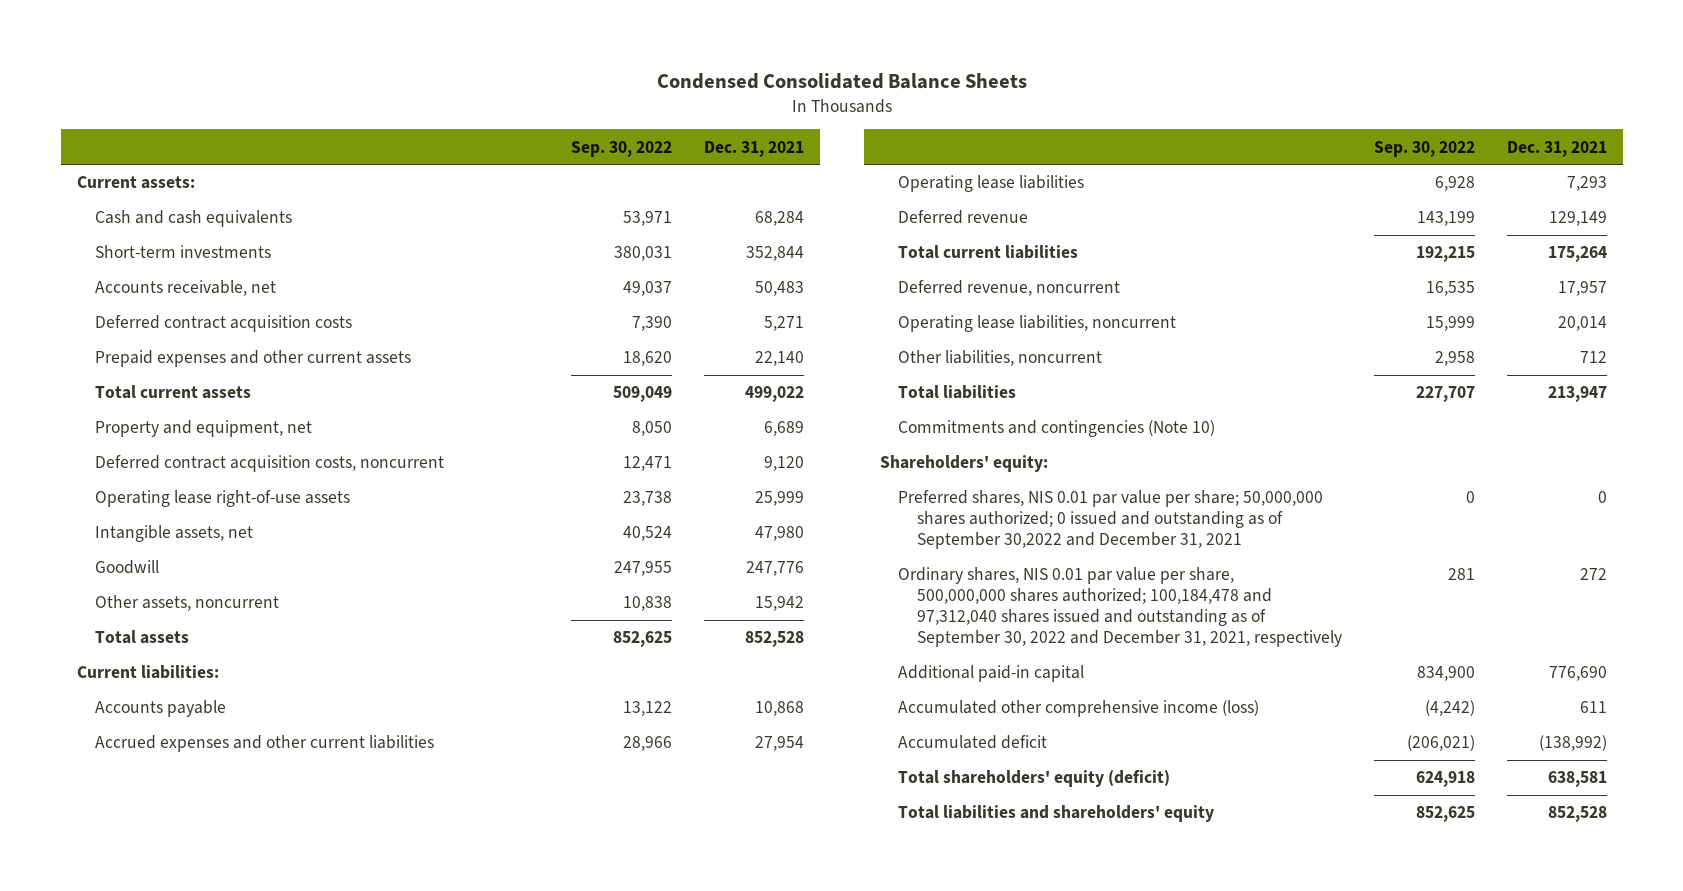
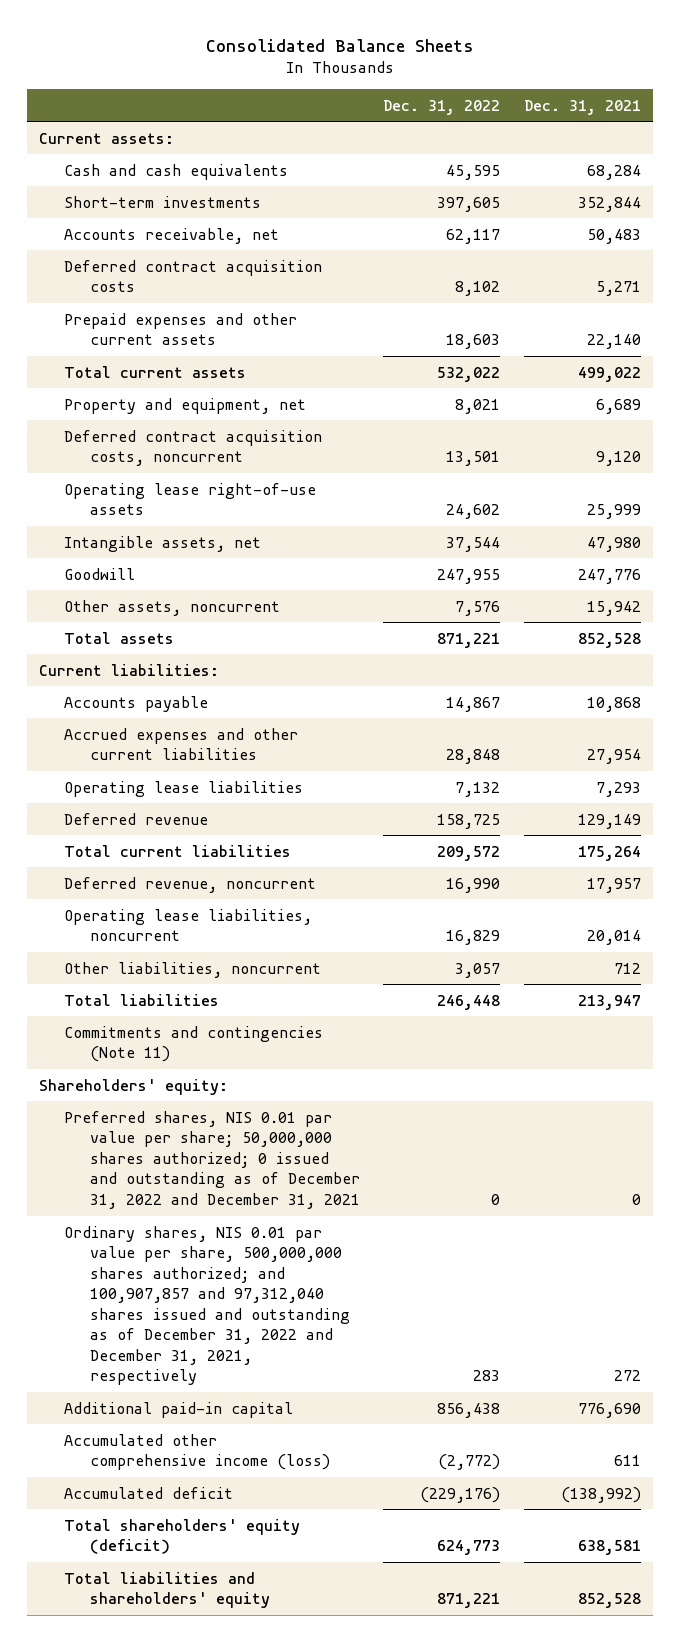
[656,72,1027,89] Condensed Consolidated Balance Sheets -> [205,38,474,52] Consolidated Balance Sheets
[570,140,672,157] Sep. 30, 2022 -> none
none -> [383,99,501,115] Dec. 31, 2022
[898,420,1216,438] Commitments and contingencies (Note 10) -> [64,1025,324,1063] Commitments and contingencies (Note 11)
[898,490,1324,550] Preferred shares, NIS 0.01 par value per share; 50,000,000 shares authorized; 0 issued and outstanding as of September 30,2022 and December 31, 2021 -> [64,1110,360,1209] Preferred shares, NIS 0.01 par value per share; 50,000,000 shares authorized; 0 issued and outstanding as of December 31, 2022 and December 31, 2021
[898,567,1342,648] Ordinary shares, NIS 0.01 par value per share, 500,000,000 shares authorized; 100,184,478 and 97,312,040 shares issued and outstanding as of September 30, 2022 and December 31, 2021, respectively -> [64,1225,350,1386] Ordinary shares, NIS 0.01 par value per share, 500,000,000 shares authorized; and 100,907,857 and 97,312,040 shares issued and outstanding as of December 31, 2022 and December 31, 2021, respectively

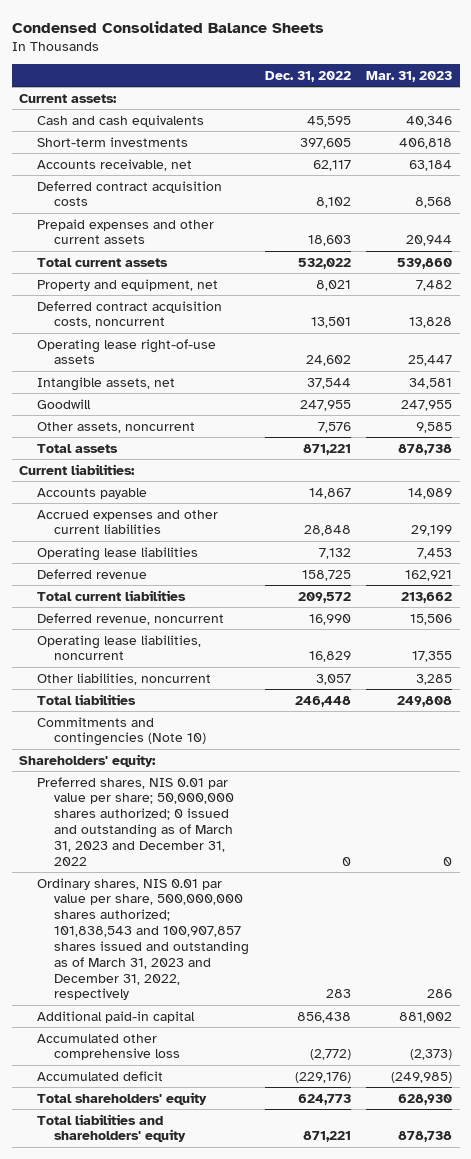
[205,38,474,52] Consolidated Balance Sheets -> [11,20,324,33] Condensed Consolidated Balance Sheets
[523,99,641,115] Dec. 31, 2021 -> none
none -> [366,70,453,82] Mar. 31, 2023
[64,1025,324,1063] Commitments and contingencies (Note 11) -> [36,716,207,747] Commitments and contingencies (Note 10)
[64,1110,360,1209] Preferred shares, NIS 0.01 par value per share; 50,000,000 shares authorized; 0 issued and outstanding as of December 31, 2022 and December 31, 2021 -> [36,776,235,866] Preferred shares, NIS 0.01 par value per share; 50,000,000 shares authorized; 0 issued and outstanding as of March 31, 2023 and December 31, 2022
[64,1225,350,1386] Ordinary shares, NIS 0.01 par value per share, 500,000,000 shares authorized; and 100,907,857 and 97,312,040 shares issued and outstanding as of December 31, 2022 and December 31, 2021, respectively -> [36,877,250,1001] Ordinary shares, NIS 0.01 par value per share, 500,000,000 shares authorized; 101,838,543 and 100,907,857 shares issued and outstanding as of March 31, 2023 and December 31, 2022, respectively
[64,1433,330,1471] Accumulated other comprehensive income (loss) -> [36,1033,181,1061] Accumulated other comprehensive loss
[64,1518,301,1555] Total shareholders' equity (deficit) -> [36,1091,207,1105] Total shareholders' equity

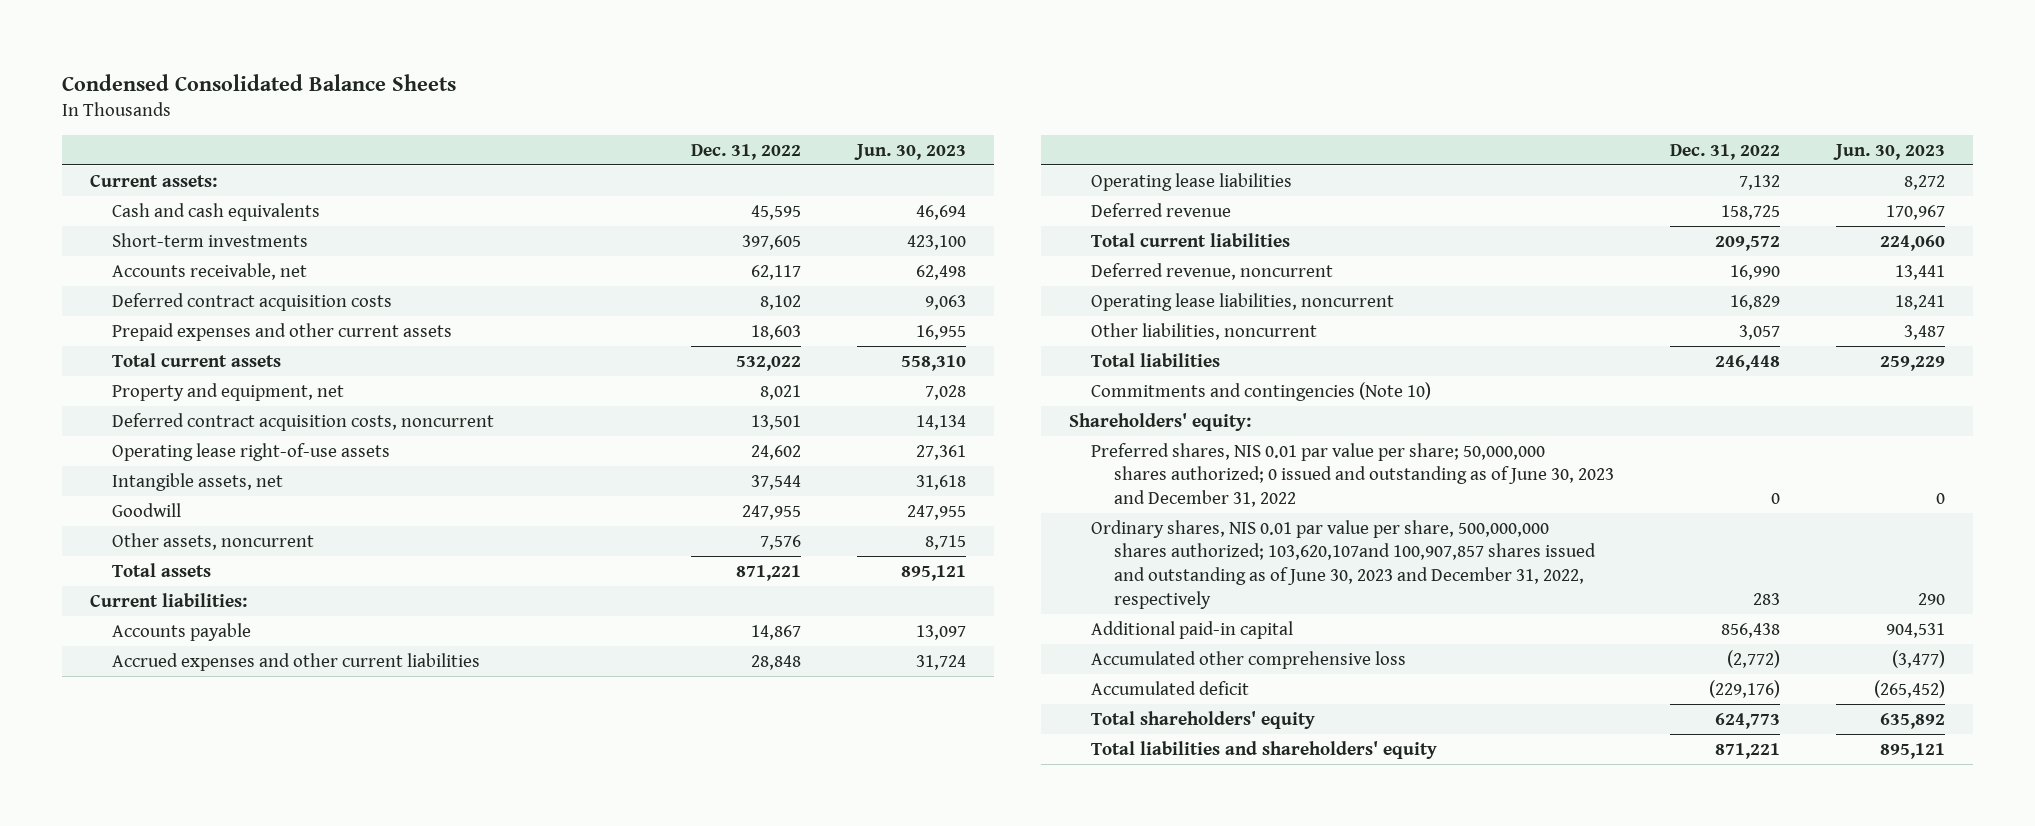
[366,70,453,82] Mar. 31, 2023 -> none
none -> [853,143,966,160] Jun. 30, 2023
[36,776,235,866] Preferred shares, NIS 0.01 par value per share; 50,000,000 shares authorized; 0 issued and outstanding as of March 31, 2023 and December 31, 2022 -> [1091,442,1614,508] Preferred shares, NIS 0.01 par value per share; 50,000,000 shares authorized; 0 issued and outstanding as of June 30, 2023 and December 31, 2022
[36,877,250,1001] Ordinary shares, NIS 0.01 par value per share, 500,000,000 shares authorized; 101,838,543 and 100,907,857 shares issued and outstanding as of March 31, 2023 and December 31, 2022, respectively -> [1091,519,1596,609] Ordinary shares, NIS 0.01 par value per share, 500,000,000 shares authorized; 103,620,107and 100,907,857 shares issued and outstanding as of June 30, 2023 and December 31, 2022, respectively

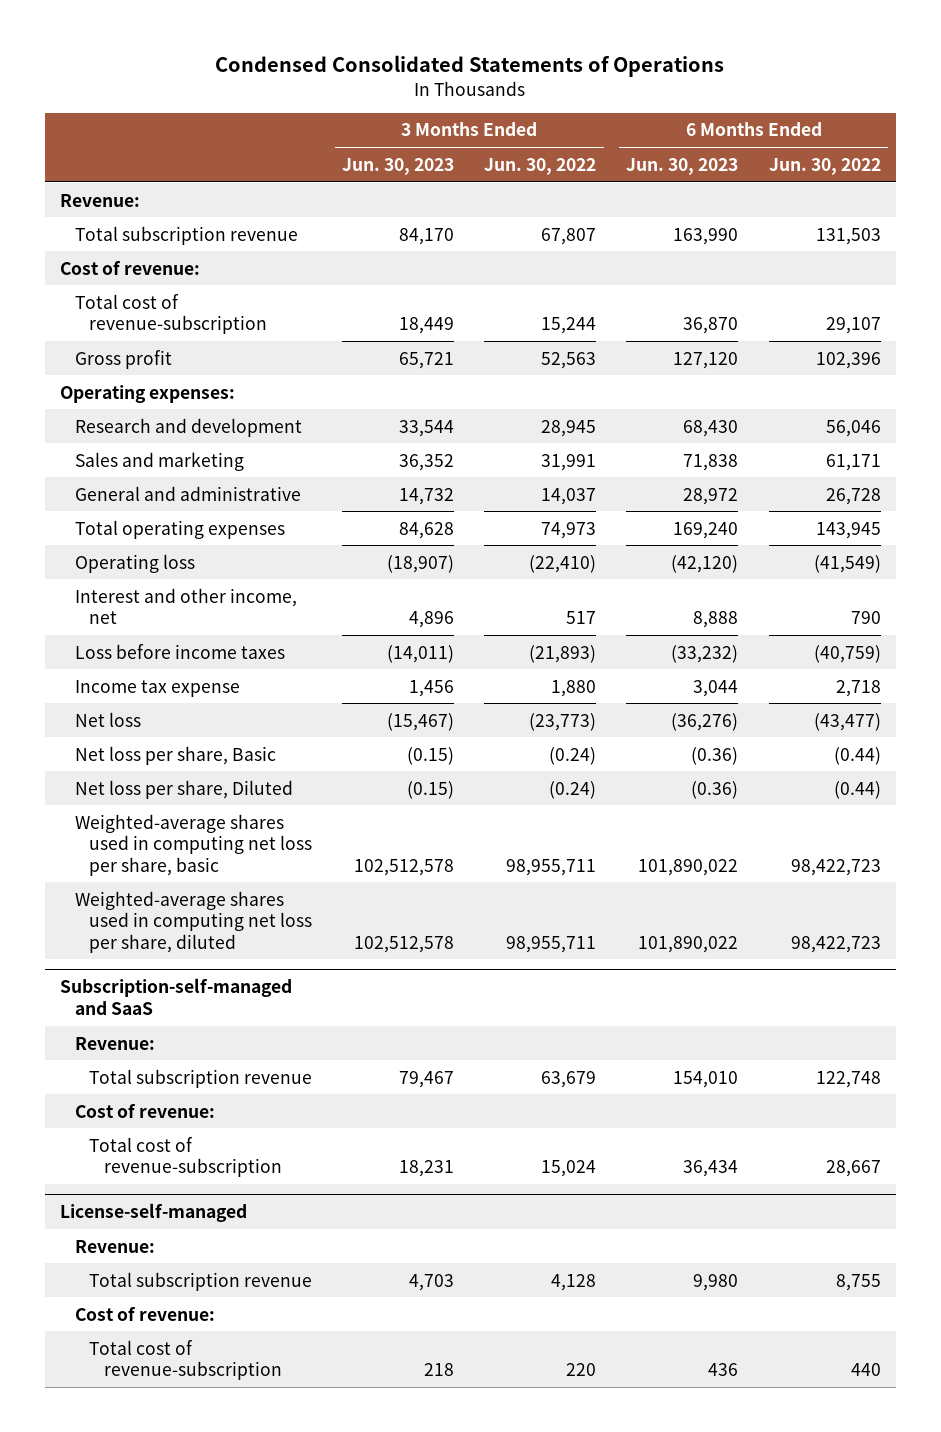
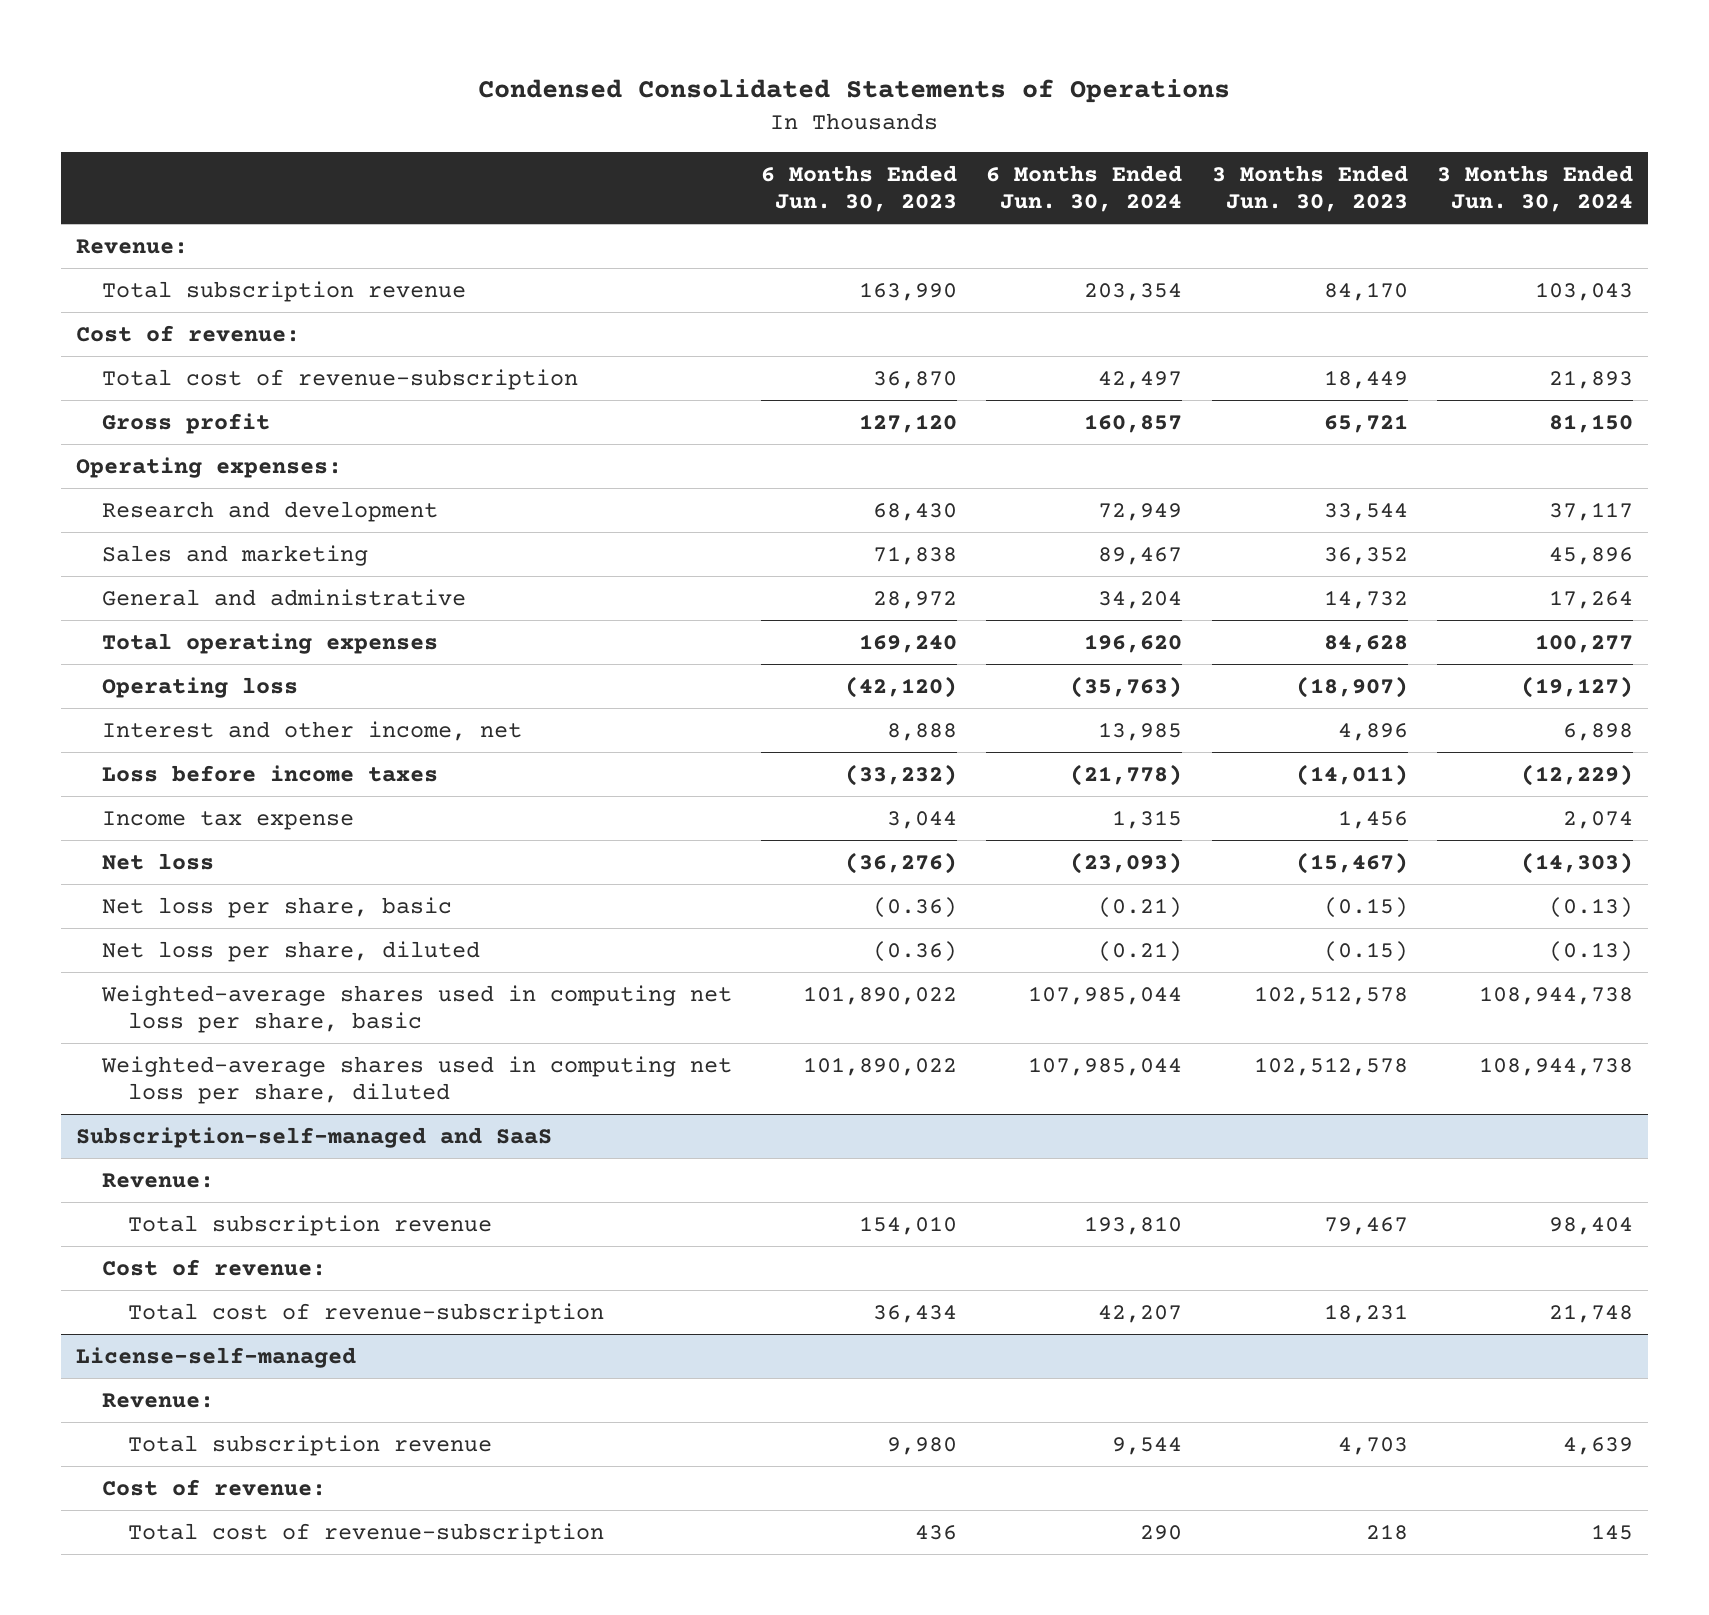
[484,157,597,175] Jun. 30, 2022 -> none
[768,157,881,175] Jun. 30, 2022 -> none
none -> [986,164,1183,213] 6 Months Ended Jun. 30, 2024
none -> [1436,164,1633,213] 3 Months Ended Jun. 30, 2024
[74,745,276,765] Net loss per share, Basic -> [101,896,452,918] Net loss per share, basic
[74,779,293,799] Net loss per share, Diluted -> [101,940,480,962] Net loss per share, diluted

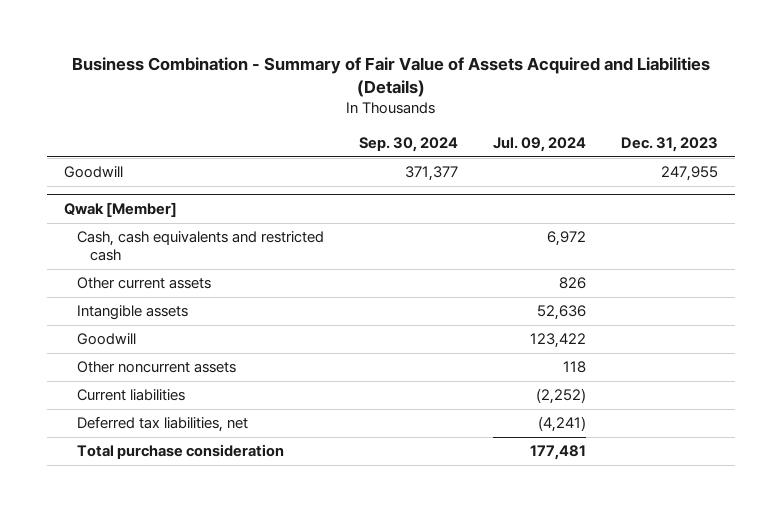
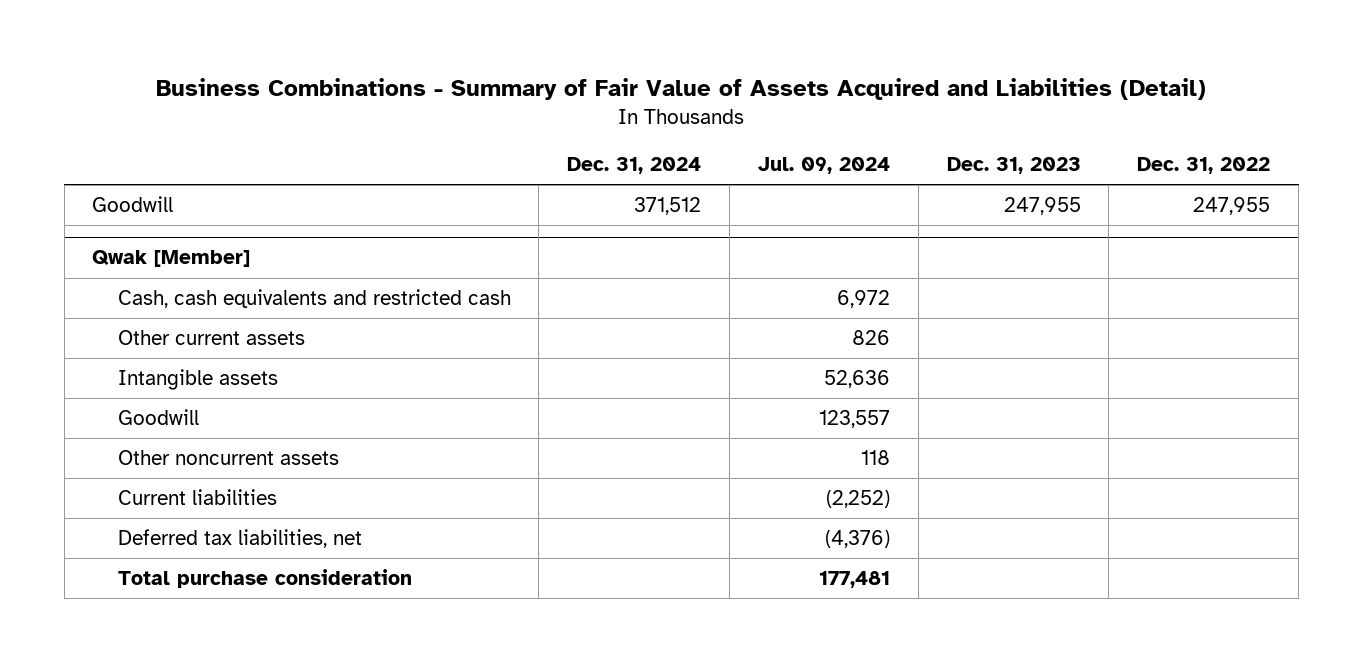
[71,56,710,98] Business Combination - Summary of Fair Value of Assets Acquired and Liabilities (Details) -> [156,77,1207,100] Business Combinations - Summary of Fair Value of Assets Acquired and Liabilities (Detail)
[358,136,458,152] Sep. 30, 2024 -> none
none -> [567,157,702,175] Dec. 31, 2024
none -> [1137,157,1271,175] Dec. 31, 2022
[529,333,586,349] 123,422 -> [818,410,890,429] 123,557
[537,416,586,433] (4,241) -> [824,530,890,549] (4,376)

